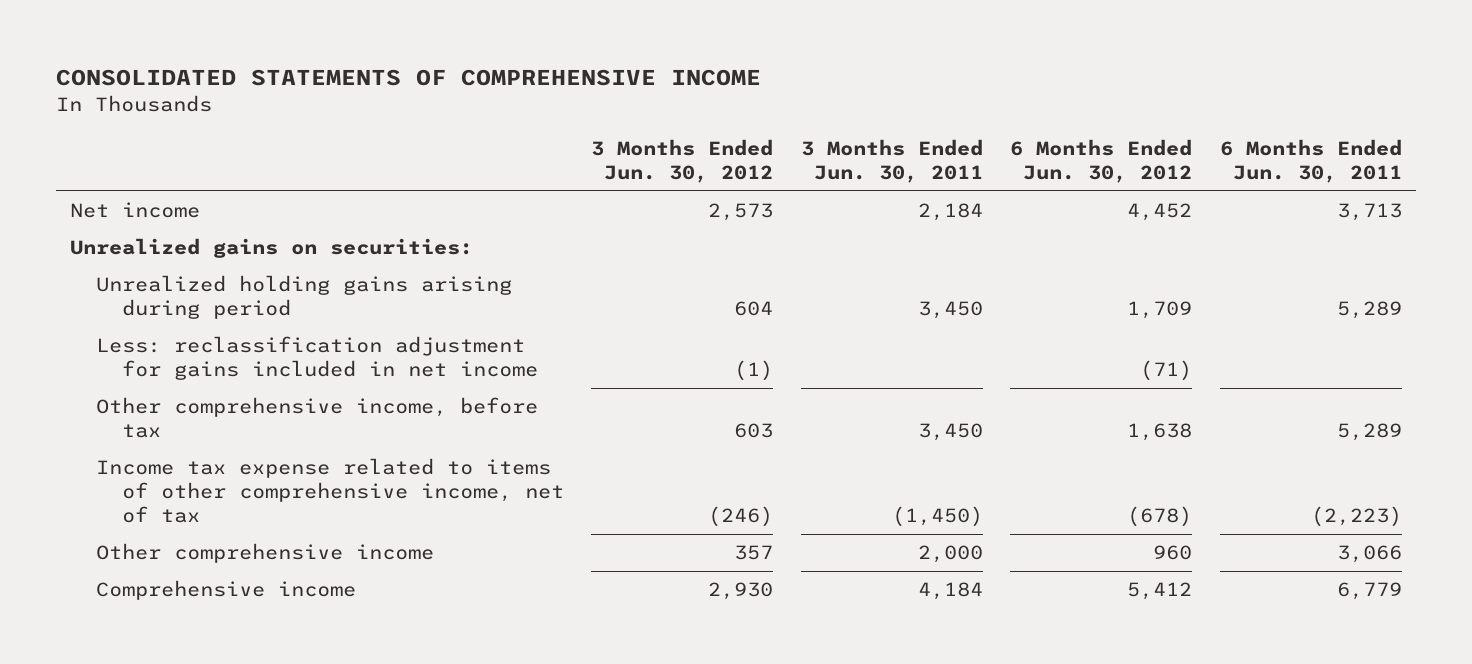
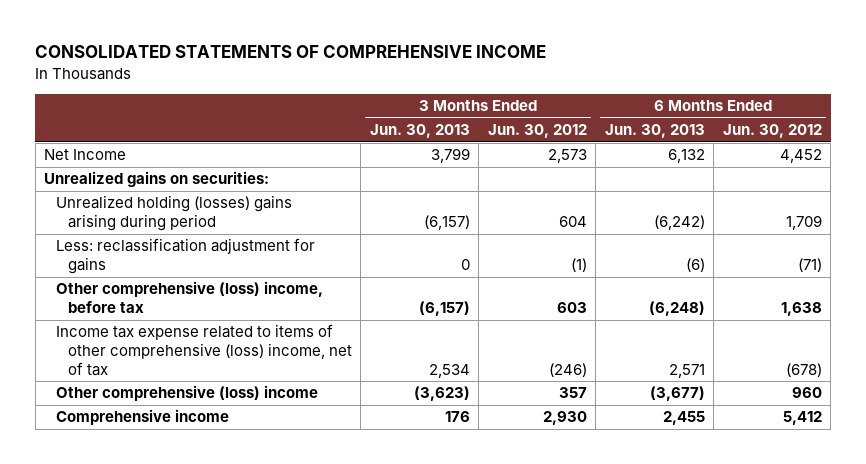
[800,138,983,183] 3 Months Ended Jun. 30, 2011 -> none
[1219,138,1402,183] 6 Months Ended Jun. 30, 2011 -> none
none -> [369,124,470,139] Jun. 30, 2013
none -> [604,124,705,139] Jun. 30, 2013
[69,202,200,219] Net income -> [43,149,126,161] Net Income
[95,275,512,320] Unrealized holding gains arising during period -> [55,195,292,232] Unrealized holding (losses) gains arising during period
[95,336,538,381] Less: reclassification adjustment for gains included in net income -> [55,238,315,275] Less: reclassification adjustment for gains
[95,397,538,439] Other comprehensive income, before tax -> [55,281,323,314] Other comprehensive (loss) income, before tax
[95,458,564,524] Income tax expense related to items of other comprehensive income, net of tax -> [55,324,352,376] Income tax expense related to items of other comprehensive (loss) income, net of tax
[95,543,434,564] Other comprehensive income -> [55,385,318,402] Other comprehensive (loss) income

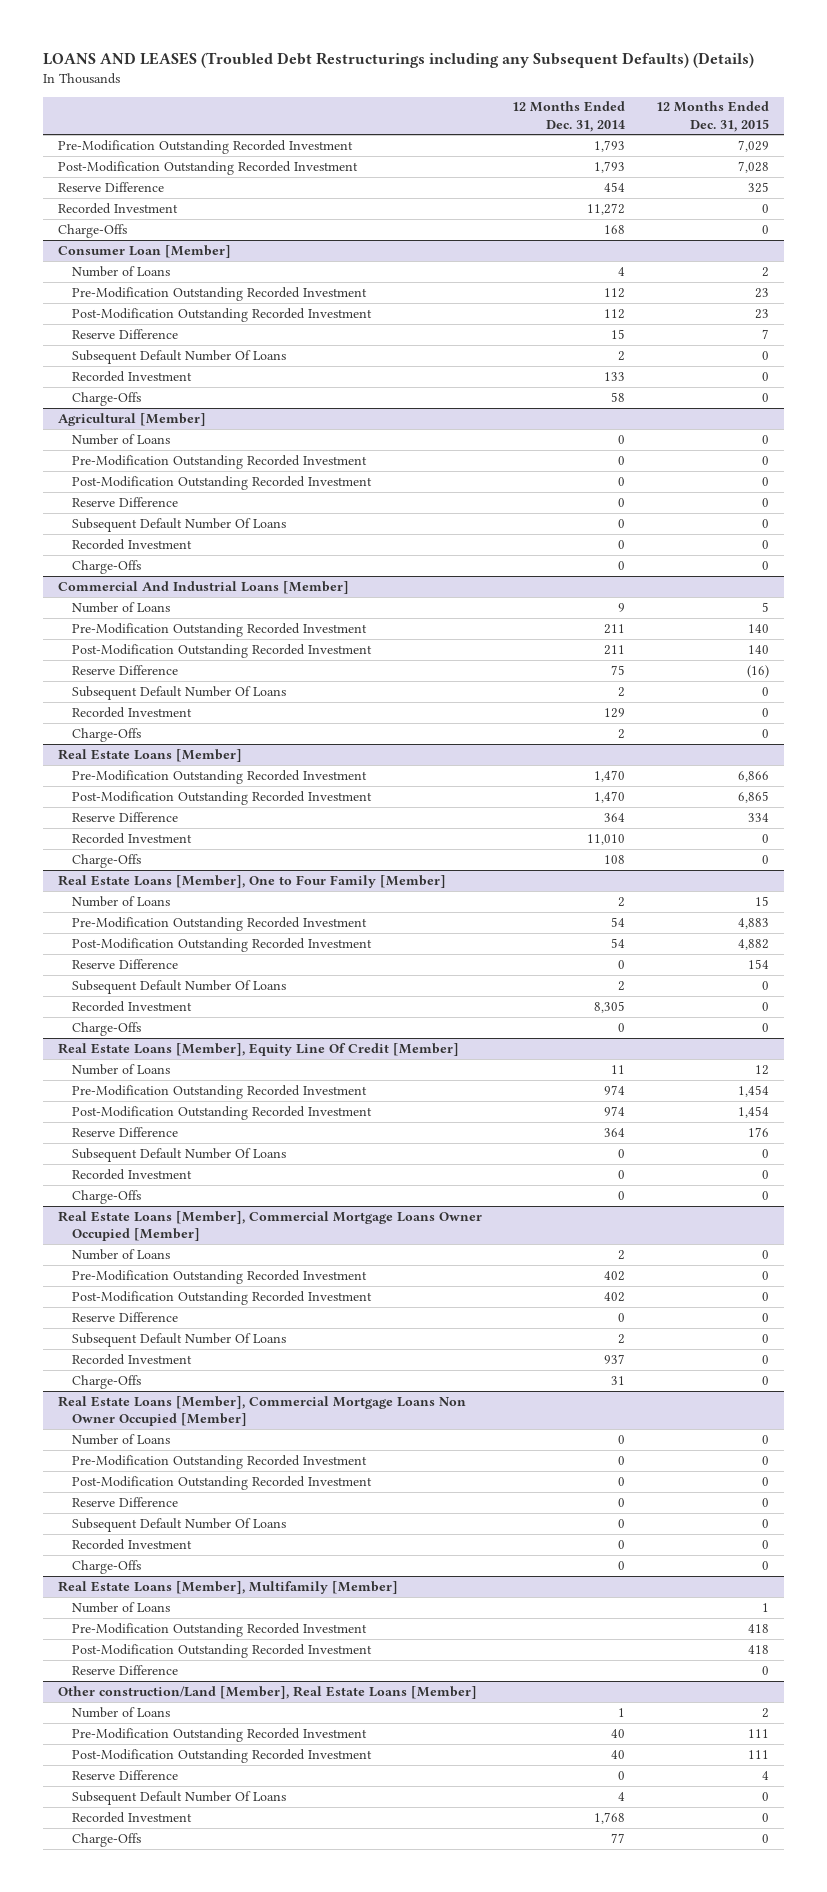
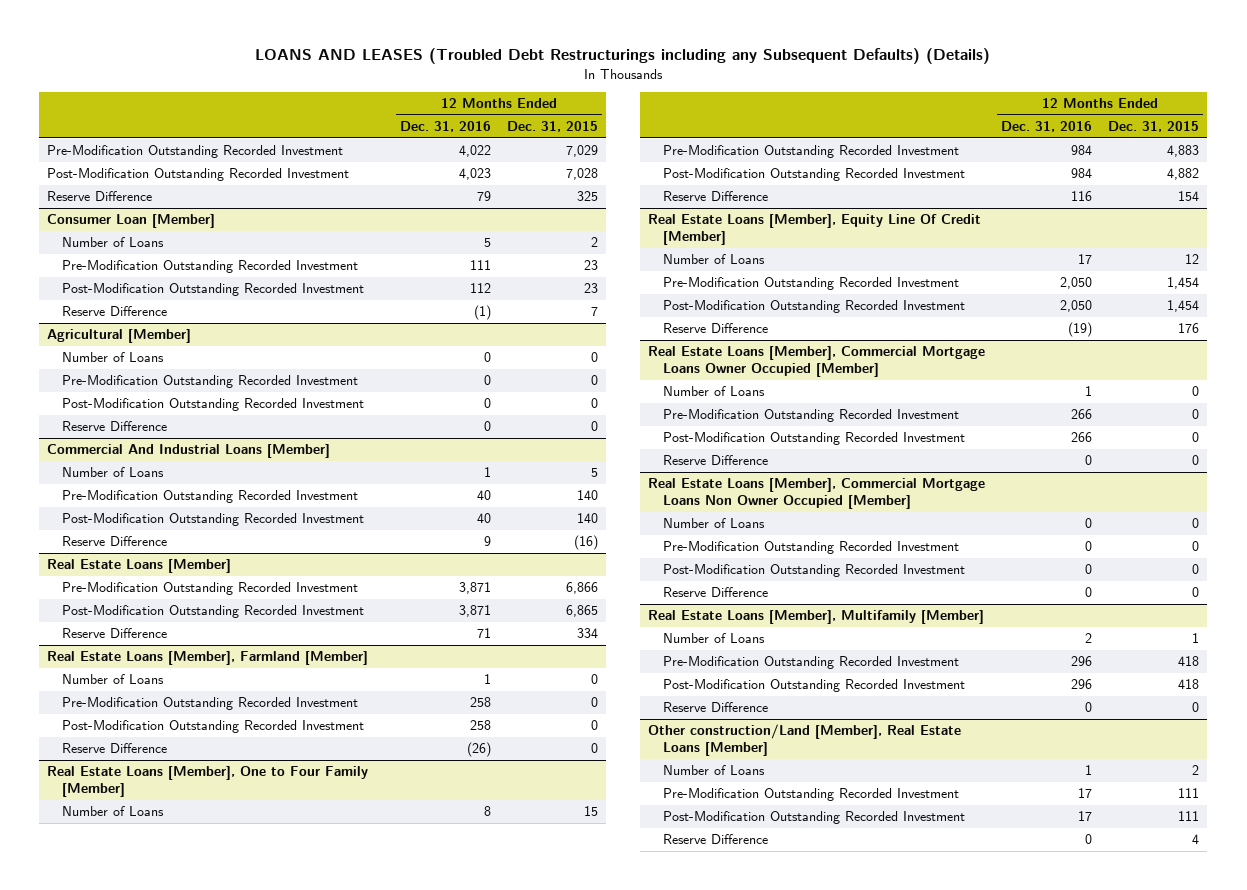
[512,101,626,132] 12 Months Ended Dec. 31, 2014 -> none
none -> [400,120,492,132] Dec. 31, 2016
[58,202,179,214] Recorded Investment -> none
[58,223,128,238] Charge-Offs -> none
[72,349,287,364] Subsequent Default Number Of Loans -> none
[72,370,193,382] Recorded Investment -> none
[72,391,142,406] Charge-Offs -> none
[72,517,287,532] Subsequent Default Number Of Loans -> none
[72,538,193,550] Recorded Investment -> none
[72,559,142,574] Charge-Offs -> none
[72,685,287,700] Subsequent Default Number Of Loans -> none
[72,706,193,718] Recorded Investment -> none
[72,727,142,742] Charge-Offs -> none
[72,832,193,844] Recorded Investment -> none
[72,853,142,868] Charge-Offs -> none
none -> [47,651,369,666] Real Estate Loans [Member], Farmland [Member]
none -> [62,674,165,685] Number of Loans
none -> [62,697,359,711] Pre-Modification Outstanding Recorded Investment
none -> [62,720,365,734] Post-Modification Outstanding Recorded Investment
none -> [62,743,168,754] Reserve Difference
[72,979,287,994] Subsequent Default Number Of Loans -> none
[72,1000,193,1012] Recorded Investment -> none
[72,1021,142,1036] Charge-Offs -> none
[72,1147,287,1162] Subsequent Default Number Of Loans -> none
[72,1168,193,1180] Recorded Investment -> none
[72,1189,142,1204] Charge-Offs -> none
[72,1332,287,1347] Subsequent Default Number Of Loans -> none
[72,1353,193,1365] Recorded Investment -> none
[72,1374,142,1389] Charge-Offs -> none
[72,1517,287,1532] Subsequent Default Number Of Loans -> none
[72,1538,193,1550] Recorded Investment -> none
[72,1559,142,1574] Charge-Offs -> none
[72,1790,287,1805] Subsequent Default Number Of Loans -> none
[72,1811,193,1823] Recorded Investment -> none
[72,1832,142,1847] Charge-Offs -> none

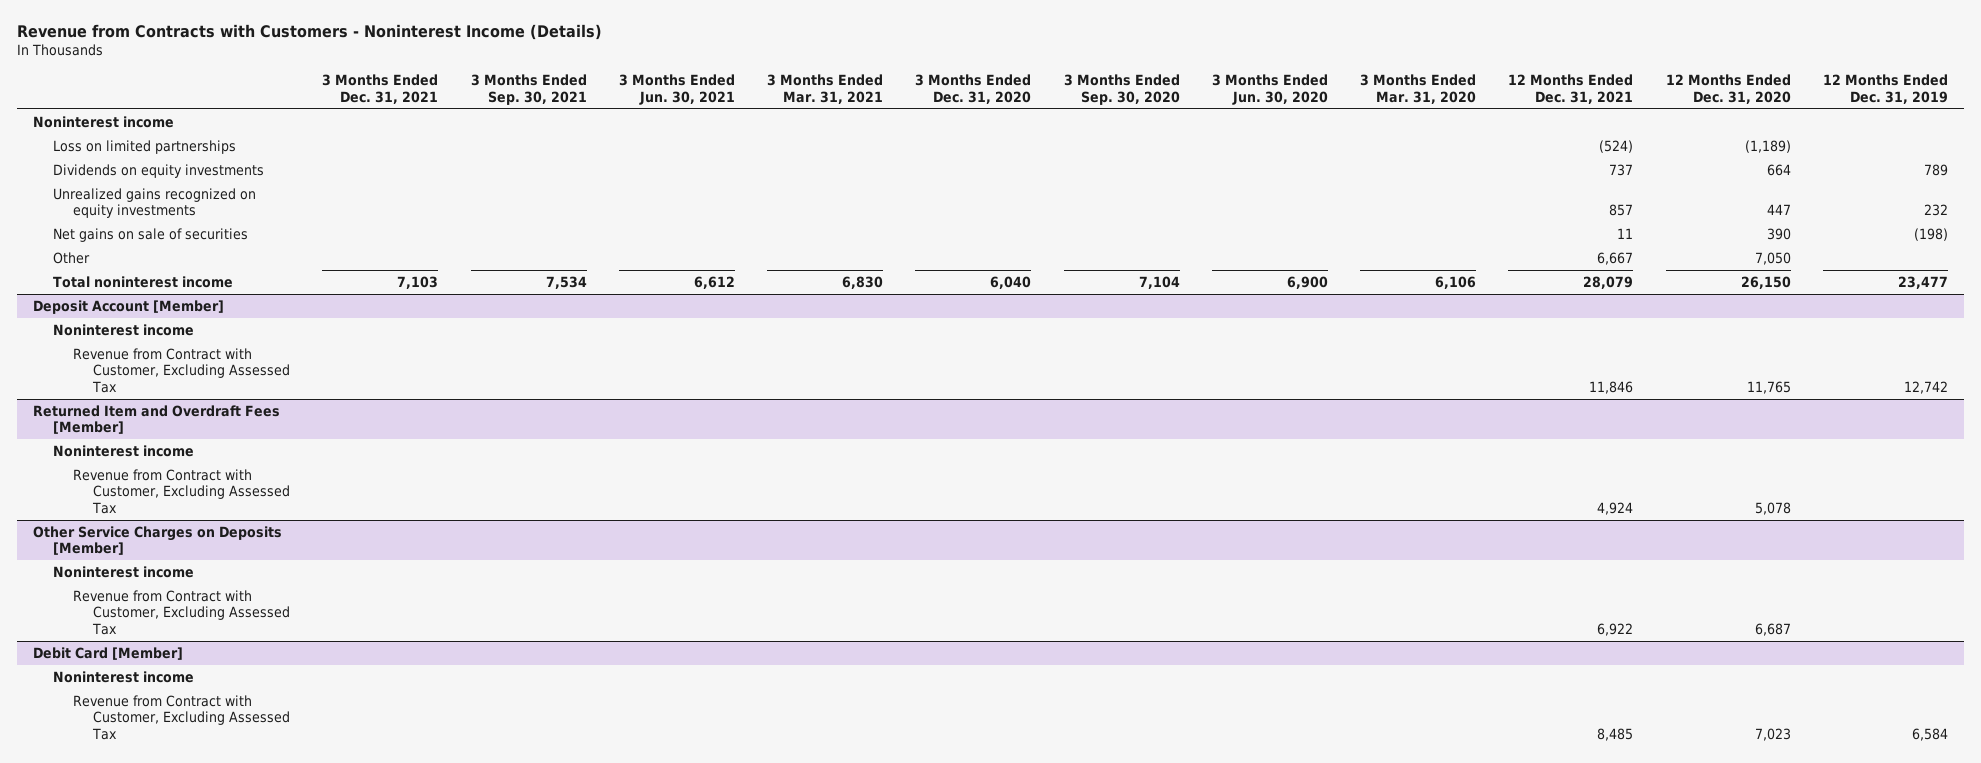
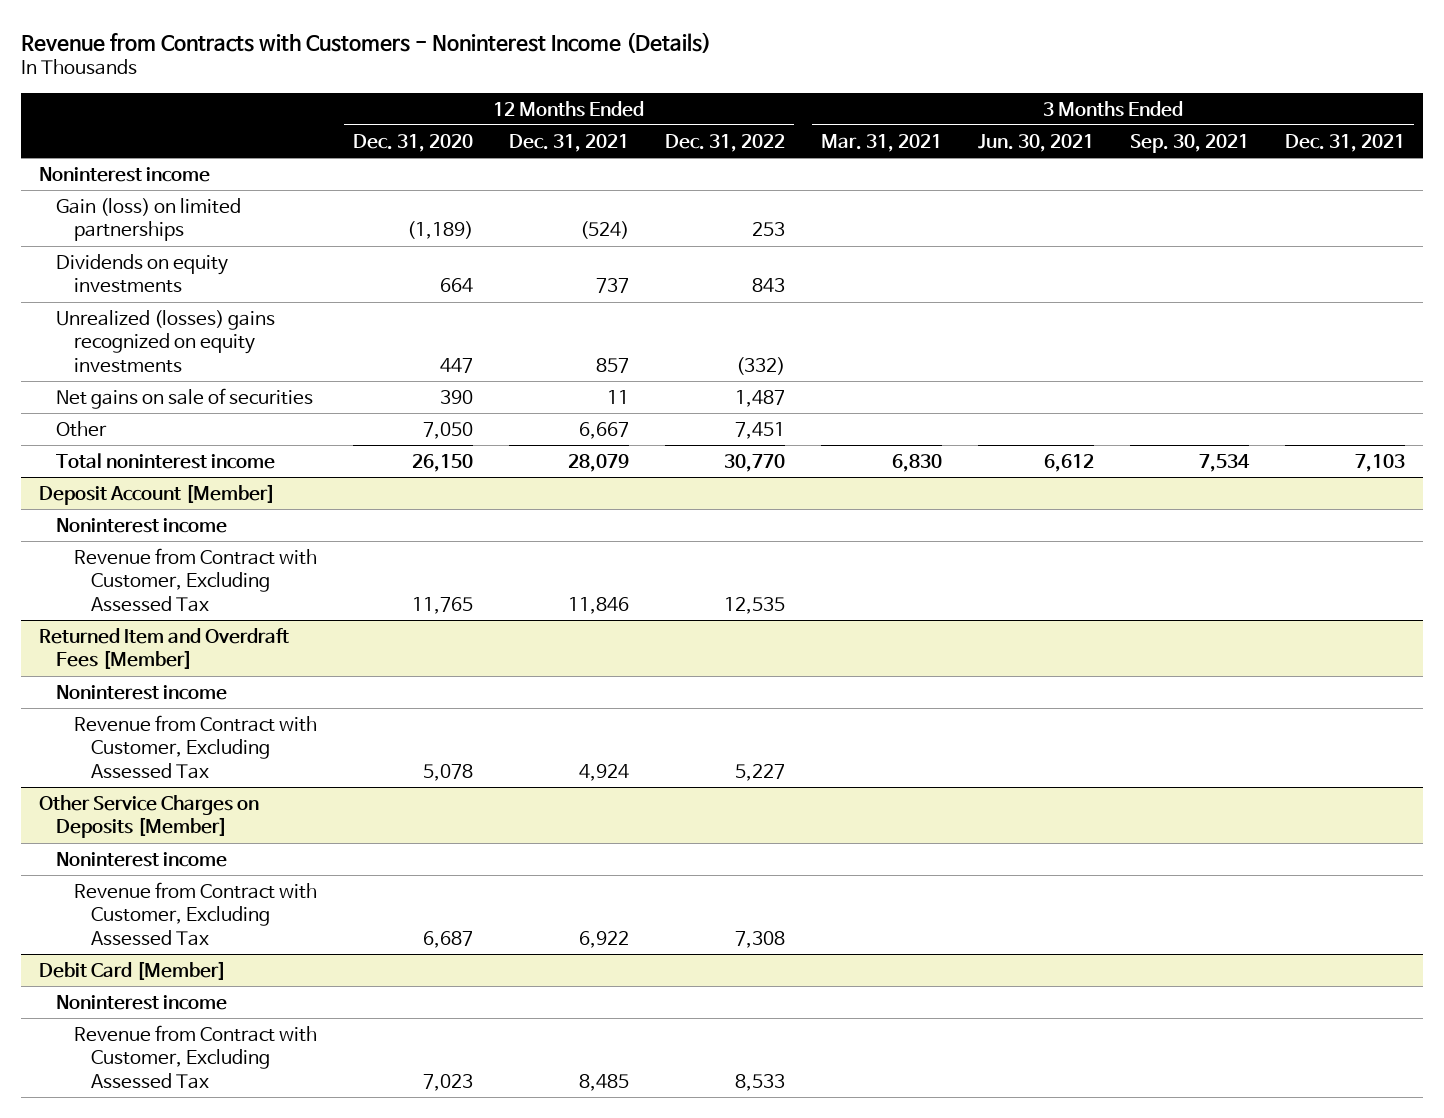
[915,74,1032,104] 3 Months Ended Dec. 31, 2020 -> none
[1063,74,1180,105] 3 Months Ended Sep. 30, 2020 -> none
[1211,74,1328,105] 3 Months Ended Jun. 30, 2020 -> none
[1360,74,1477,104] 3 Months Ended Mar. 31, 2020 -> none
[1822,74,1948,104] 12 Months Ended Dec. 31, 2019 -> none
none -> [665,133,786,152] Dec. 31, 2022
[52,139,236,154] Loss on limited partnerships -> [56,197,242,242] Gain (loss) on limited partnerships
[52,187,256,219] Unrealized gains recognized on equity investments -> [56,309,276,373] Unrealized (losses) gains recognized on equity investments

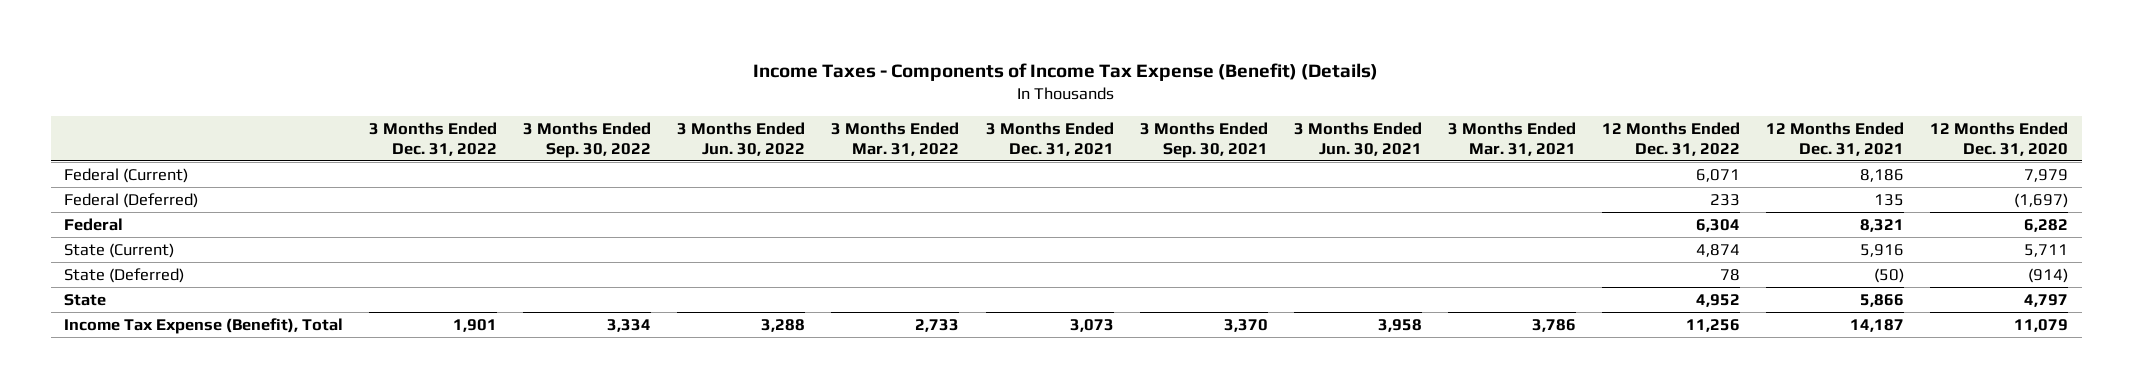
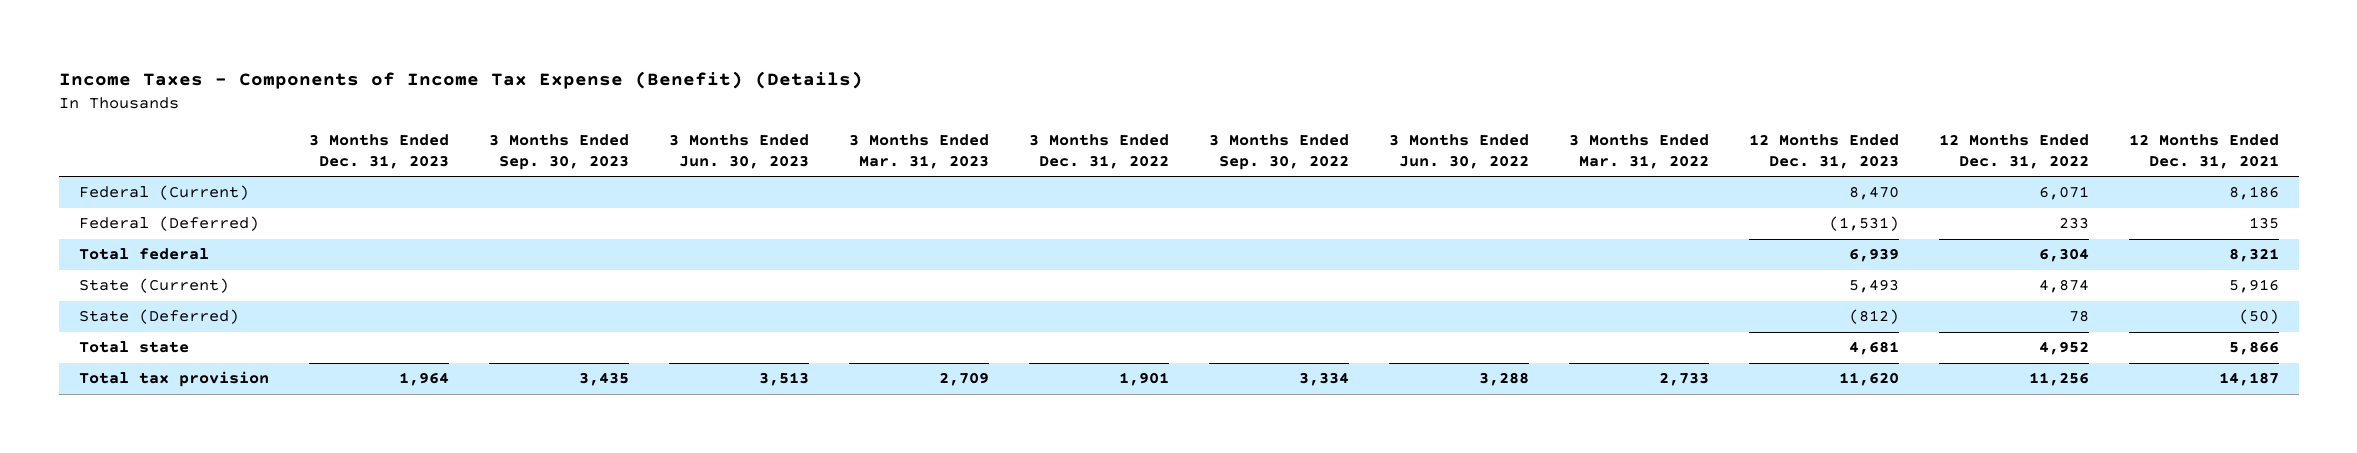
[985,121,1114,156] 3 Months Ended Dec. 31, 2021 -> none
[1139,121,1268,158] 3 Months Ended Sep. 30, 2021 -> none
[1293,121,1422,156] 3 Months Ended Jun. 30, 2021 -> none
[1448,121,1577,156] 3 Months Ended Mar. 31, 2021 -> none
[1930,121,2069,156] 12 Months Ended Dec. 31, 2020 -> none
none -> [308,134,449,170] 3 Months Ended Dec. 31, 2023
none -> [488,134,629,171] 3 Months Ended Sep. 30, 2023
none -> [668,134,809,170] 3 Months Ended Jun. 30, 2023
none -> [848,134,989,170] 3 Months Ended Mar. 31, 2023
none -> [1748,134,1899,170] 12 Months Ended Dec. 31, 2023
[63,217,123,231] Federal -> [78,248,209,261] Total federal
[63,293,106,306] State -> [78,341,189,354] Total state
[63,317,343,334] Income Tax Expense (Benefit), Total -> [78,371,269,388] Total tax provision

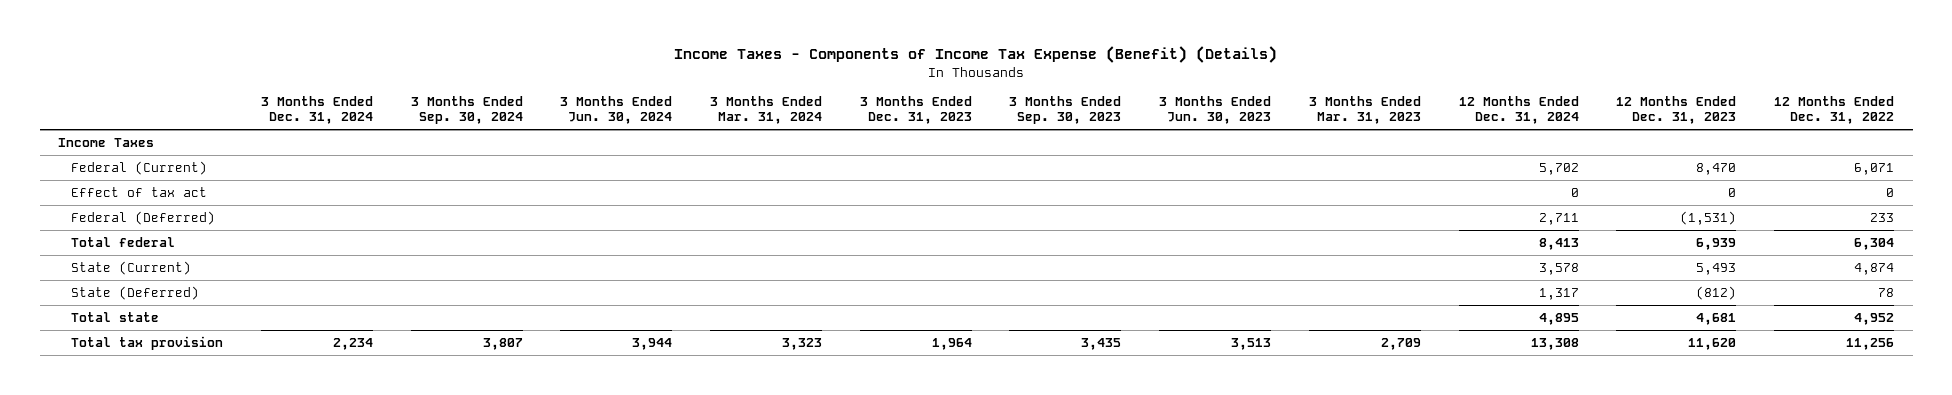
[1028,134,1169,170] 3 Months Ended Dec. 31, 2022 -> none
[1208,134,1349,171] 3 Months Ended Sep. 30, 2022 -> none
[1388,134,1529,170] 3 Months Ended Jun. 30, 2022 -> none
[1568,134,1709,170] 3 Months Ended Mar. 31, 2022 -> none
[2128,134,2279,170] 12 Months Ended Dec. 31, 2021 -> none
none -> [260,96,373,125] 3 Months Ended Dec. 31, 2024
none -> [410,96,523,125] 3 Months Ended Sep. 30, 2024
none -> [560,96,673,125] 3 Months Ended Jun. 30, 2024
none -> [710,96,823,125] 3 Months Ended Mar. 31, 2024
none -> [1458,96,1579,125] 12 Months Ended Dec. 31, 2024
none -> [58,137,155,147] Income Taxes
none -> [71,186,208,197] Effect of tax act

